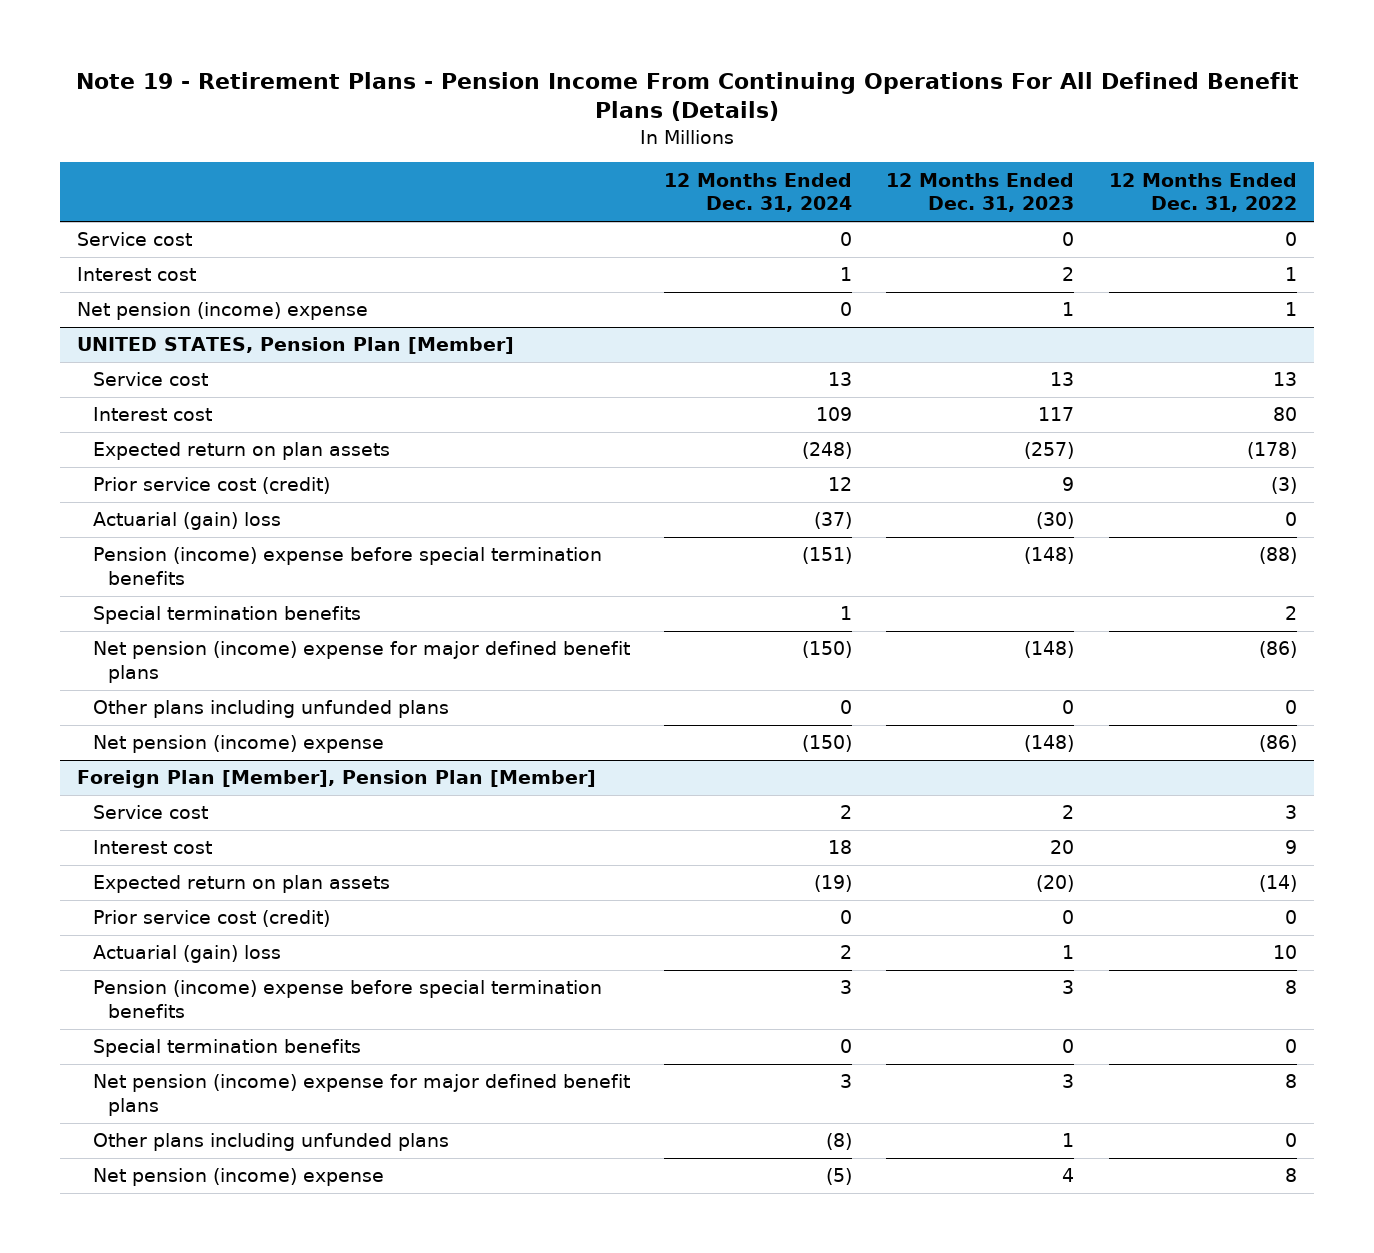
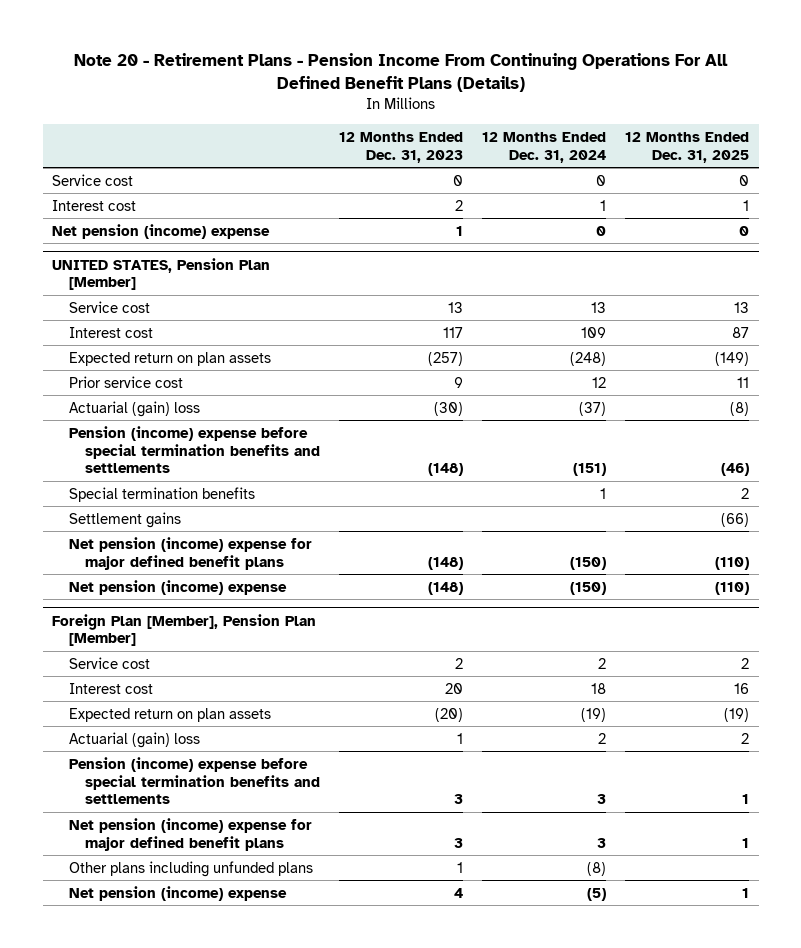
[75,72,1299,122] Note 19 - Retirement Plans - Pension Income From Continuing Operations For All Defined Benefit Plans (Details) -> [73,52,728,92] Note 20 - Retirement Plans - Pension Income From Continuing Operations For All Defined Benefit Plans (Details)
[1108,172,1297,213] 12 Months Ended Dec. 31, 2022 -> none
none -> [625,131,750,163] 12 Months Ended Dec. 31, 2025
[92,477,330,495] Prior service cost (credit) -> [68,375,183,388] Prior service cost
[92,547,602,586] Pension (income) expense before special termination benefits -> [68,425,321,474] Pension (income) expense before special termination benefits and settlements
none -> [68,511,181,528] Settlement gains
[92,700,449,719] Other plans including unfunded plans -> none
[92,910,330,928] Prior service cost (credit) -> none
[92,1039,361,1058] Special termination benefits -> none
[92,980,602,1019] Pension (income) expense before special termination benefits -> [68,756,321,805] Pension (income) expense before special termination benefits and settlements

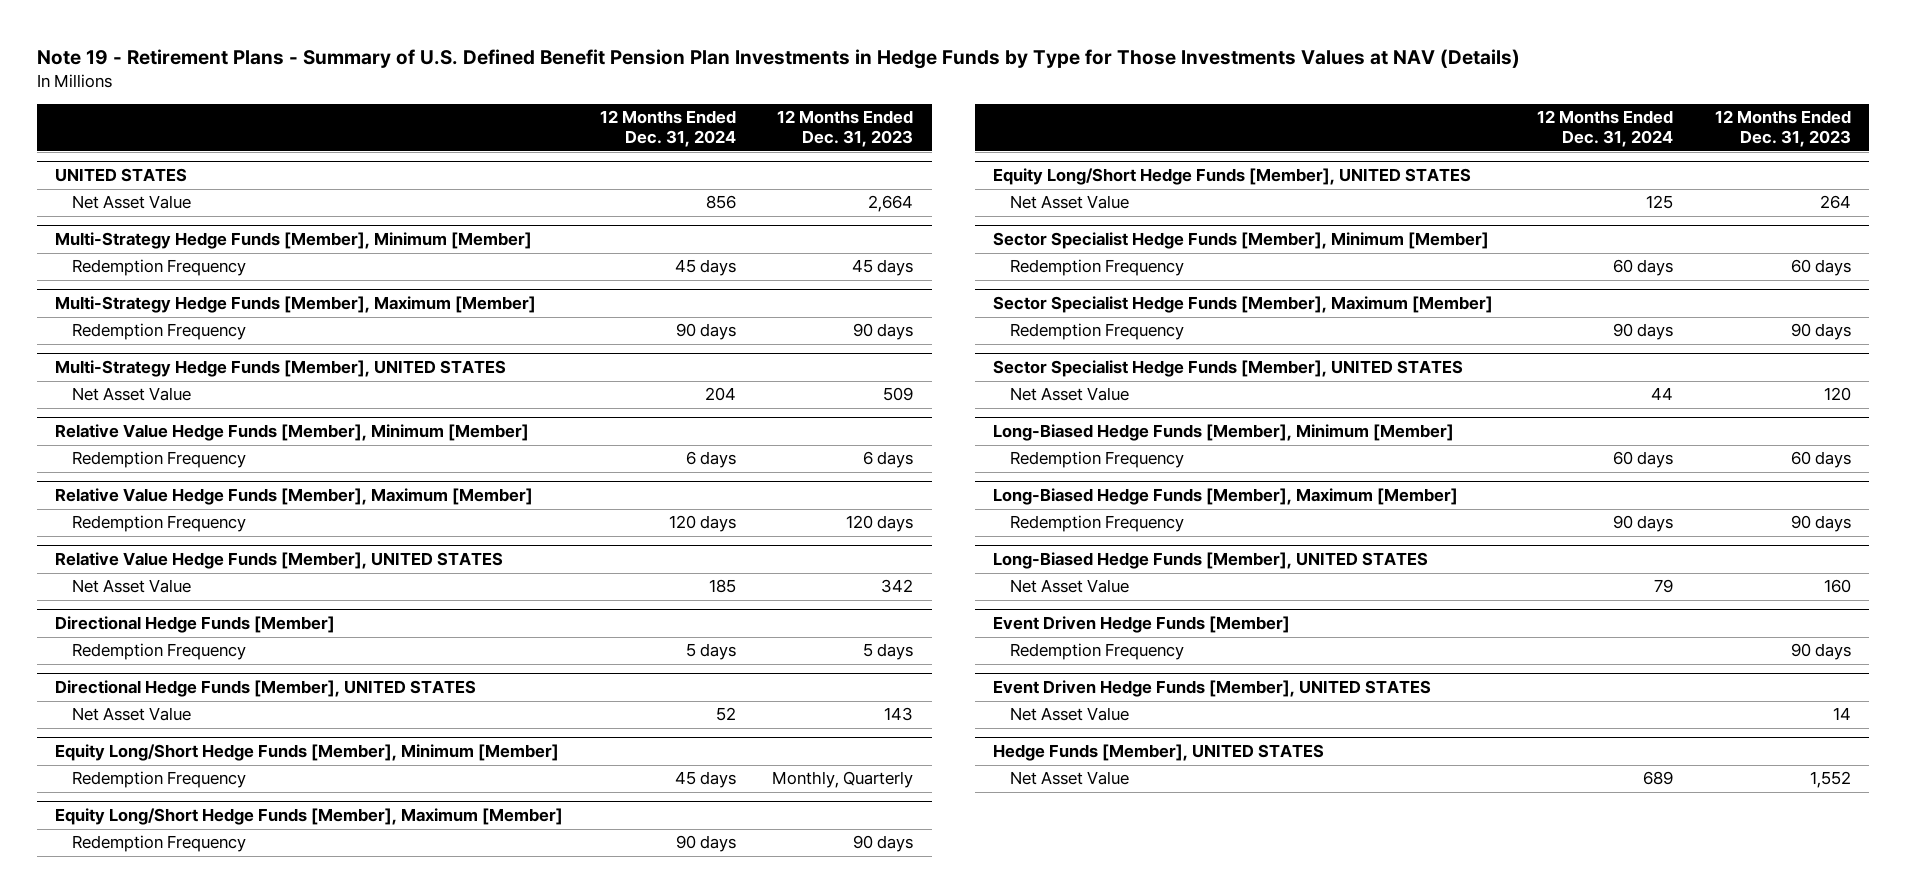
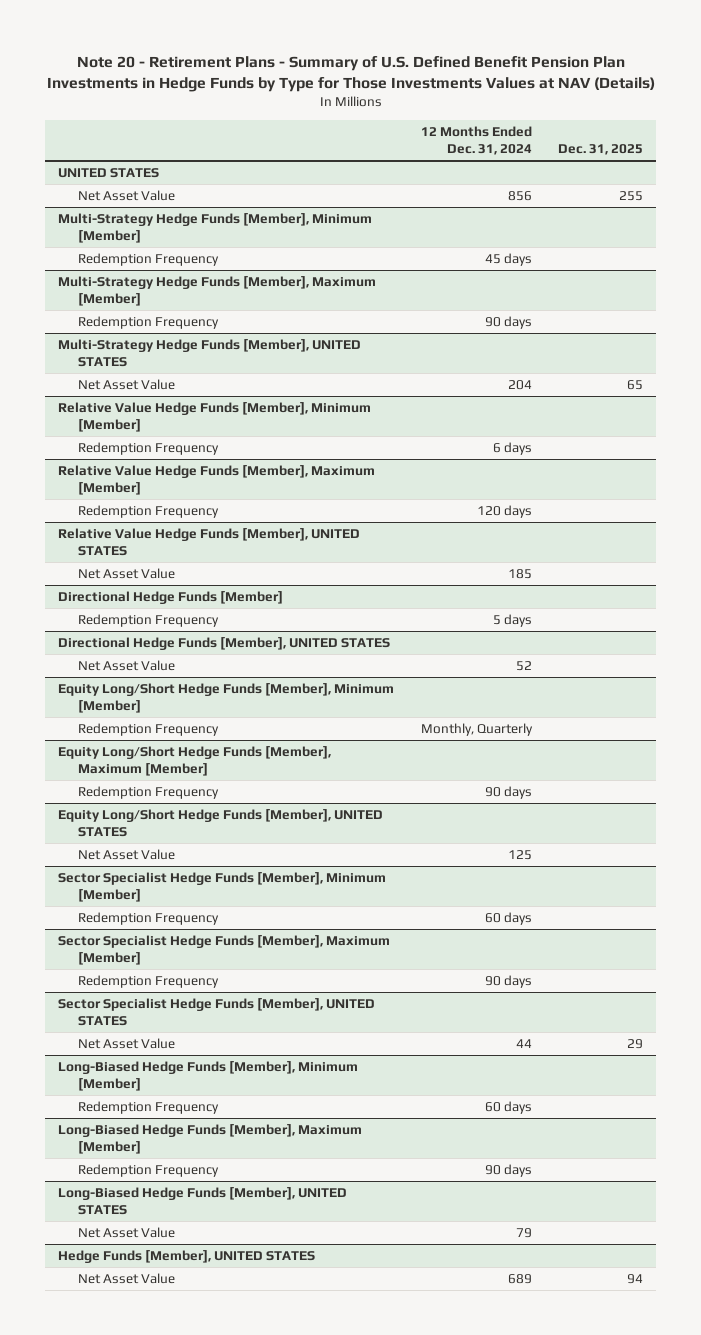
[37,48,1521,69] Note 19 - Retirement Plans - Summary of U.S. Defined Benefit Pension Plan Investments in Hedge Funds by Type for Those Investments Values at NAV (Details) -> [46,55,655,92] Note 20 - Retirement Plans - Summary of U.S. Defined Benefit Pension Plan Investments in Hedge Funds by Type for Those Investments Values at NAV (Details)
[777,110,914,148] 12 Months Ended Dec. 31, 2023 -> none
none -> [557,143,643,155] Dec. 31, 2025
[674,771,736,789] 45 days -> [420,723,533,737] Monthly, Quarterly
[992,616,1290,634] Event Driven Hedge Funds [Member] -> none
[1009,643,1184,661] Redemption Frequency -> none
[992,680,1431,698] Event Driven Hedge Funds [Member], UNITED STATES -> none
[1009,707,1129,722] Net Asset Value -> none

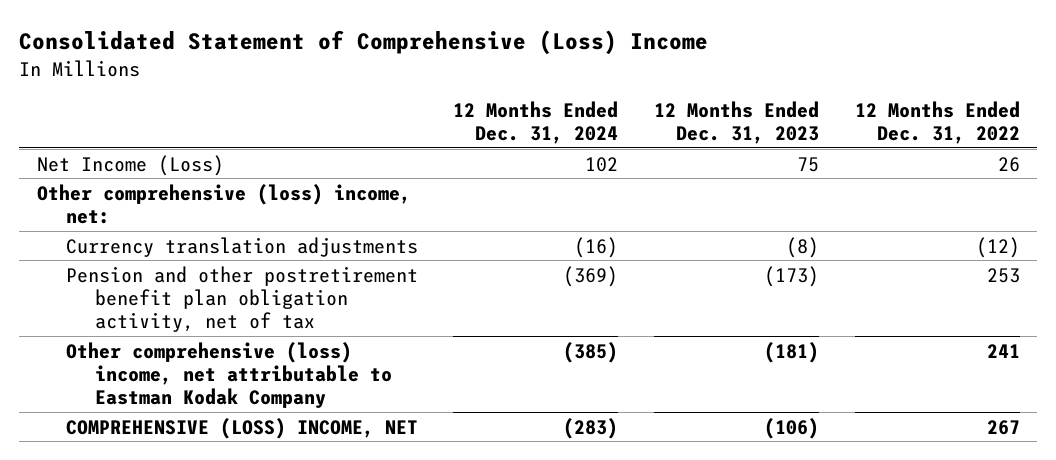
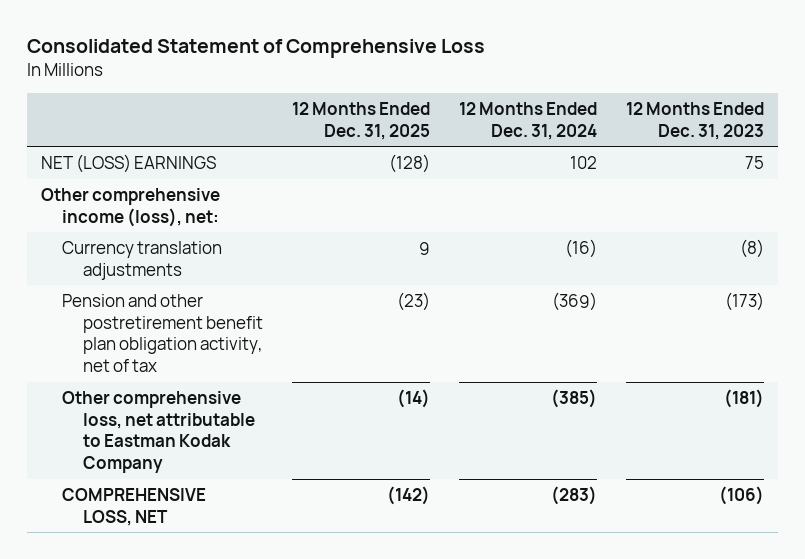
[18,30,708,56] Consolidated Statement of Comprehensive (Loss) Income -> [26,38,485,58] Consolidated Statement of Comprehensive Loss
[854,100,1020,145] 12 Months Ended Dec. 31, 2022 -> none
none -> [291,101,430,140] 12 Months Ended Dec. 31, 2025
[36,154,224,176] Net Income (Loss) -> [41,154,217,174] NET (LOSS) EARNINGS
[36,183,411,224] Other comprehensive (loss) income, net: -> [41,188,221,227] Other comprehensive income (loss), net:
[65,341,392,409] Other comprehensive (loss) income, net attributable to Eastman Kodak Company -> [61,391,255,473] Other comprehensive loss, net attributable to Eastman Kodak Company
[65,417,418,439] COMPREHENSIVE (LOSS) INCOME, NET -> [61,488,206,526] COMPREHENSIVE LOSS, NET

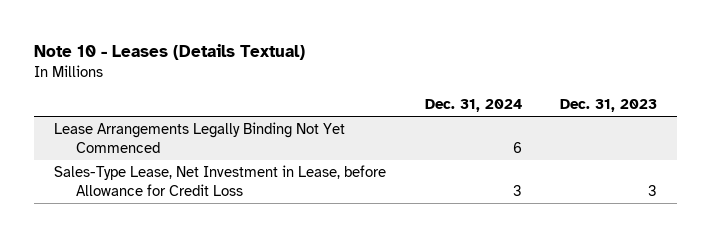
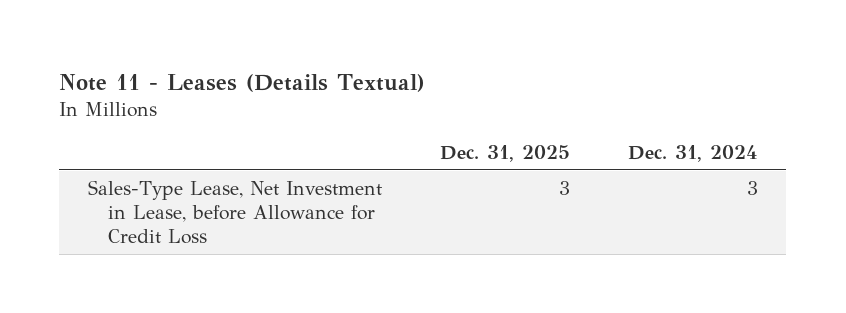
[34,44,306,61] Note 10 - Leases (Details Textual) -> [59,73,426,92] Note 11 - Leases (Details Textual)
[560,99,658,113] Dec. 31, 2023 -> none
none -> [439,145,570,163] Dec. 31, 2025
[53,122,345,153] Lease Arrangements Legally Binding Not Yet Commenced -> none

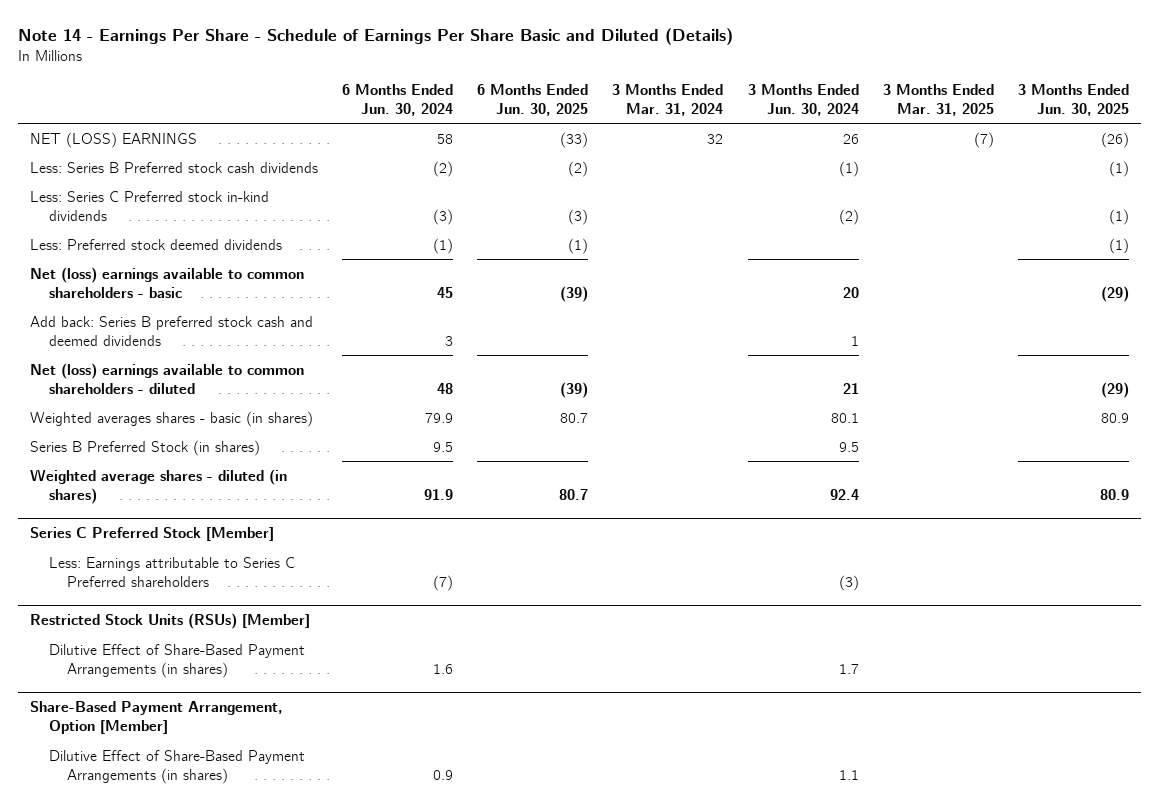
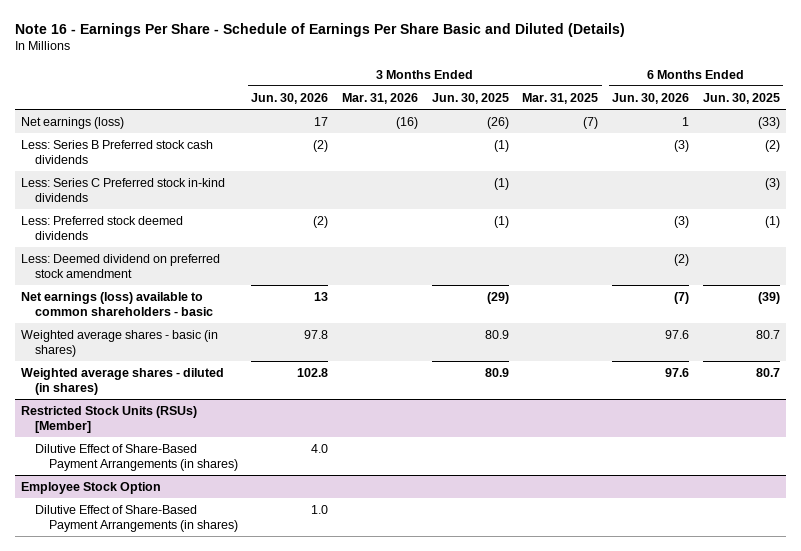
[17,27,733,45] Note 14 - Earnings Per Share - Schedule of Earnings Per Share Basic and Diluted (Details) -> [14,22,625,37] Note 16 - Earnings Per Share - Schedule of Earnings Per Share Basic and Diluted (Details)
[341,83,453,117] 6 Months Ended Jun. 30, 2024 -> none
[612,83,724,117] 3 Months Ended Mar. 31, 2024 -> none
[747,83,859,117] 3 Months Ended Jun. 30, 2024 -> none
none -> [251,92,329,104] Jun. 30, 2026
none -> [341,92,418,104] Mar. 31, 2026
none -> [611,92,689,104] Jun. 30, 2026
[29,131,197,148] NET (LOSS) EARNINGS -> [21,116,125,129] Net earnings (loss)
[29,315,313,346] Add back: Series B preferred stock cash and deemed dividends -> none
[29,362,304,394] Net (loss) earnings available to common shareholders - diluted -> none
[29,439,260,456] Series B Preferred Stock (in shares) -> none
none -> [21,253,221,278] Less: Deemed dividend on preferred stock amendment
[29,266,304,298] Net (loss) earnings available to common shareholders - basic -> [21,291,214,316] Net earnings (loss) available to common shareholders - basic
[29,410,313,427] Weighted averages shares - basic (in shares) -> [21,329,219,357] Weighted average shares - basic (in shares)
[29,527,274,542] Series C Preferred Stock [Member] -> none
[48,556,295,587] Less: Earnings attributable to Series C Preferred shareholders -> none
[29,701,283,735] Share-Based Payment Arrangement, Option [Member] -> [21,481,162,494] Employee Stock Option

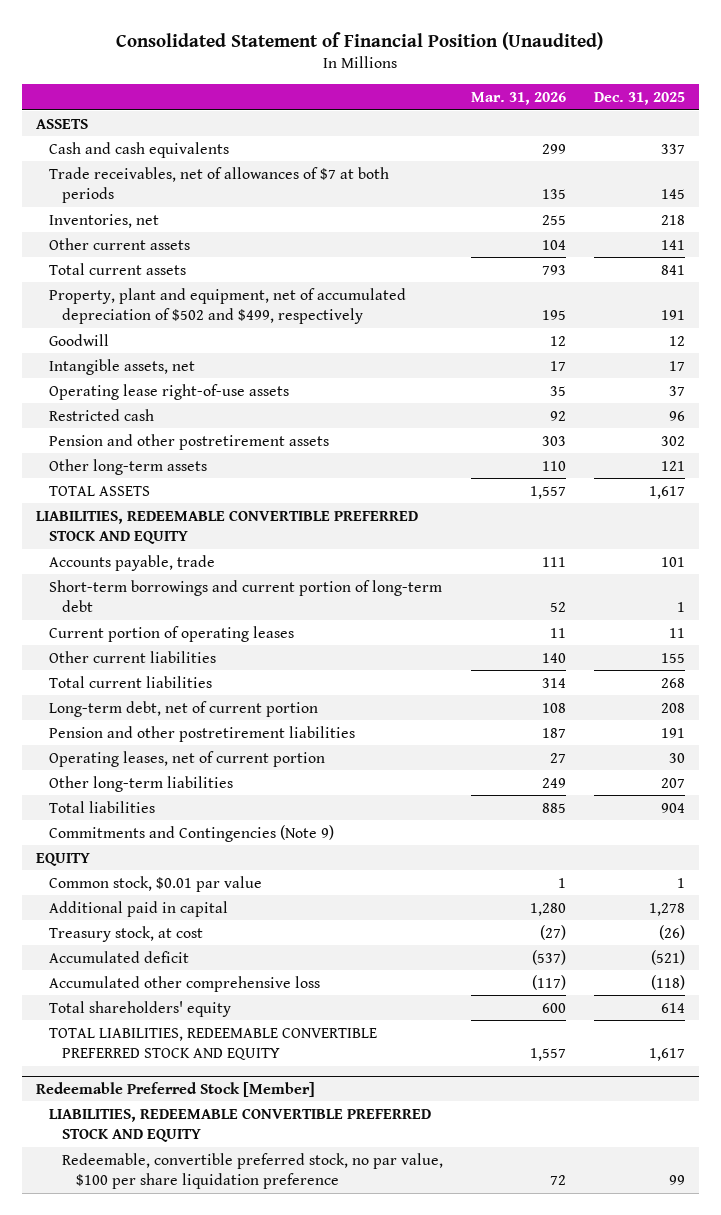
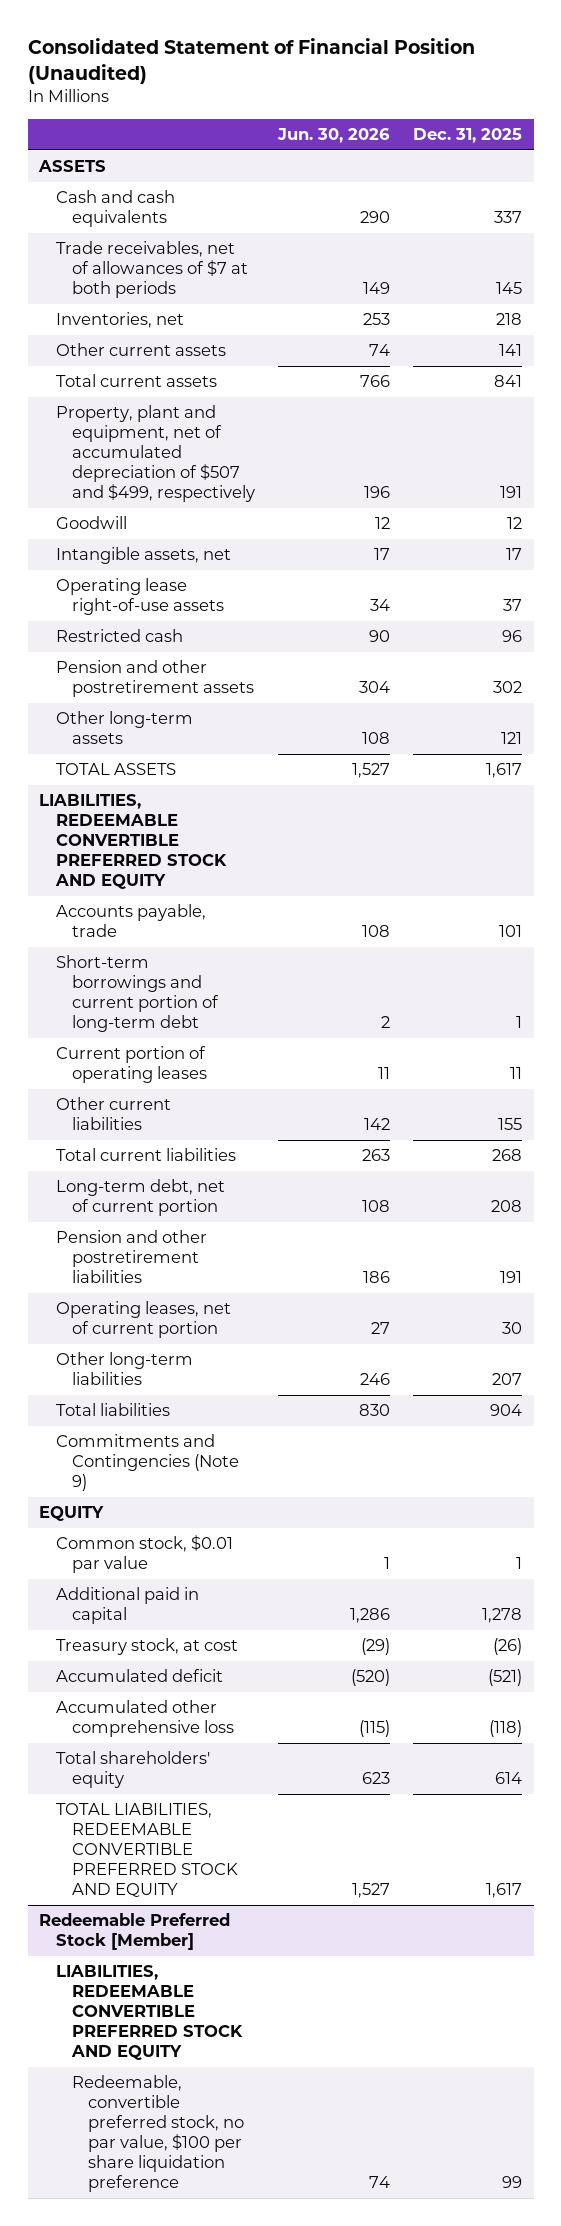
[471,91,567,105] Mar. 31, 2026 -> none
none -> [277,128,391,144] Jun. 30, 2026
[49,287,407,324] Property, plant and equipment, net of accumulated depreciation of $502 and $499, respectively -> [55,405,255,503] Property, plant and equipment, net of accumulated depreciation of $507 and $499, respectively

